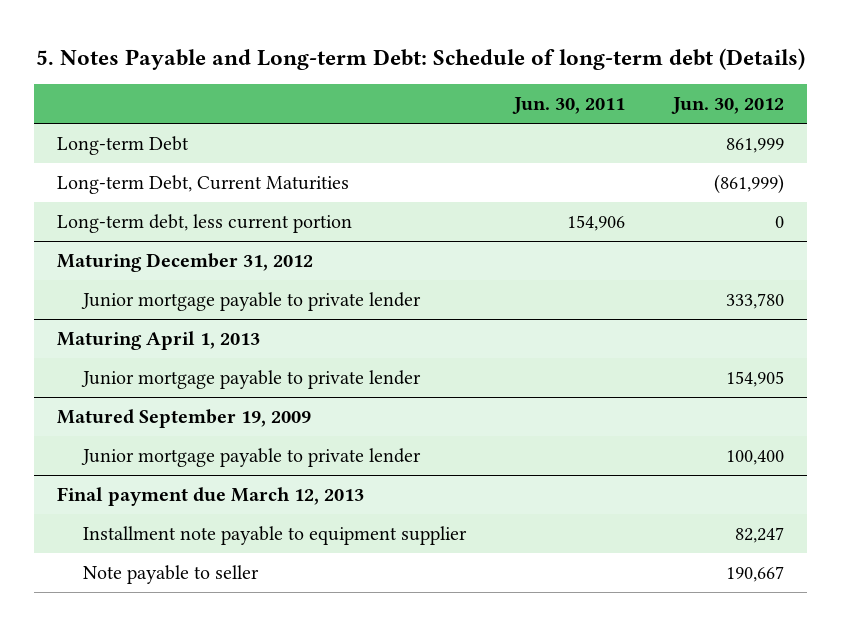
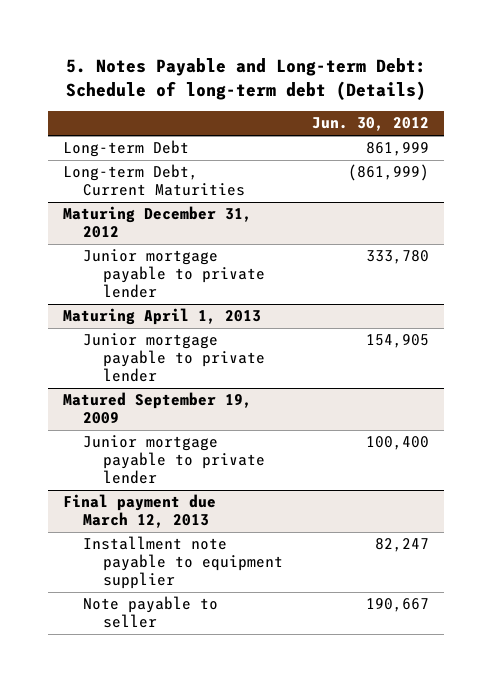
[511,97,625,115] Jun. 30, 2011 -> none
[57,213,353,233] Long-term debt, less current portion -> none

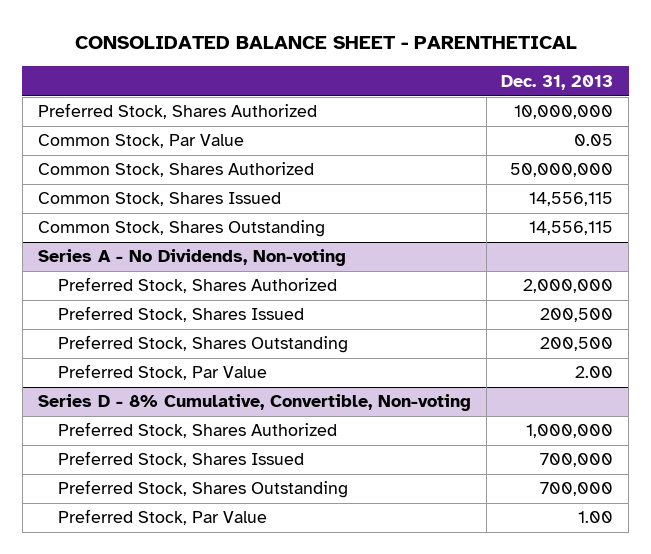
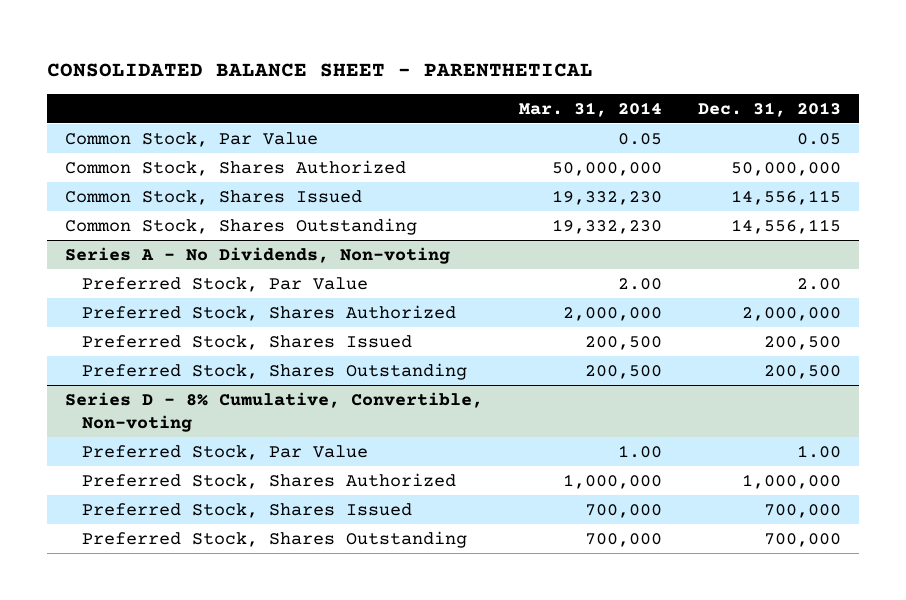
none -> [518,101,662,117] Mar. 31, 2014
[37,103,317,120] Preferred Stock, Shares Authorized -> none
[57,364,267,381] Preferred Stock, Par Value -> [82,276,369,292] Preferred Stock, Par Value
[57,509,267,526] Preferred Stock, Par Value -> [82,444,369,460] Preferred Stock, Par Value

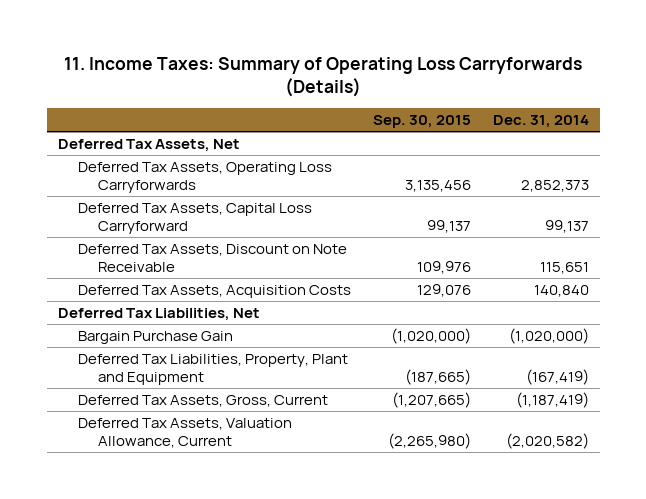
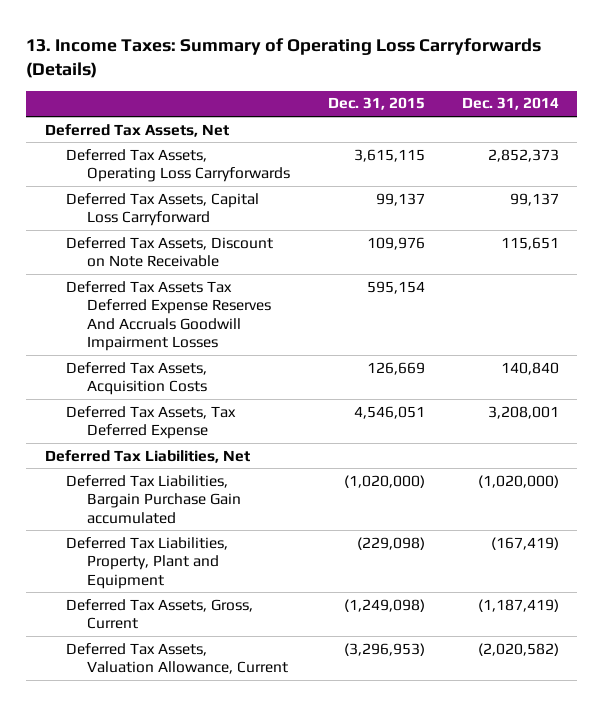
[64,56,583,98] 11. Income Taxes: Summary of Operating Loss Carryforwards (Details) -> [26,37,542,78] 13. Income Taxes: Summary of Operating Loss Carryforwards (Details)
[372,115,471,129] Sep. 30, 2015 -> none
none -> [327,97,425,111] Dec. 31, 2015
none -> [66,280,272,352] Deferred Tax Assets Tax Deferred Expense Reserves And Accruals Goodwill Impairment Losses
none -> [66,405,237,440] Deferred Tax Assets, Tax Deferred Expense
[77,330,233,344] Bargain Purchase Gain -> none
none -> [66,474,242,524] Deferred Tax Liabilities, Bargain Purchase Gain accumulated

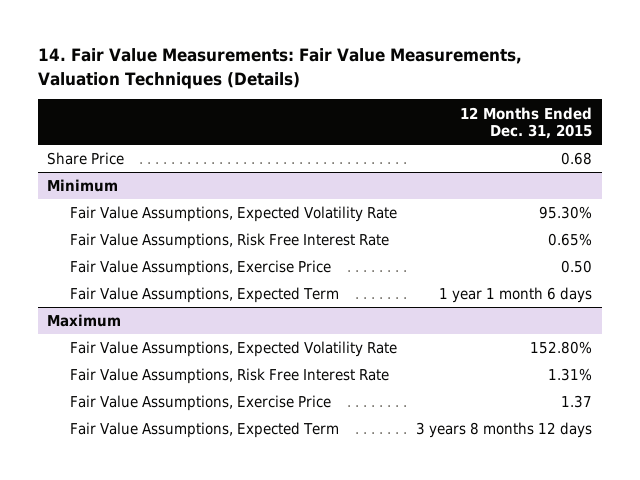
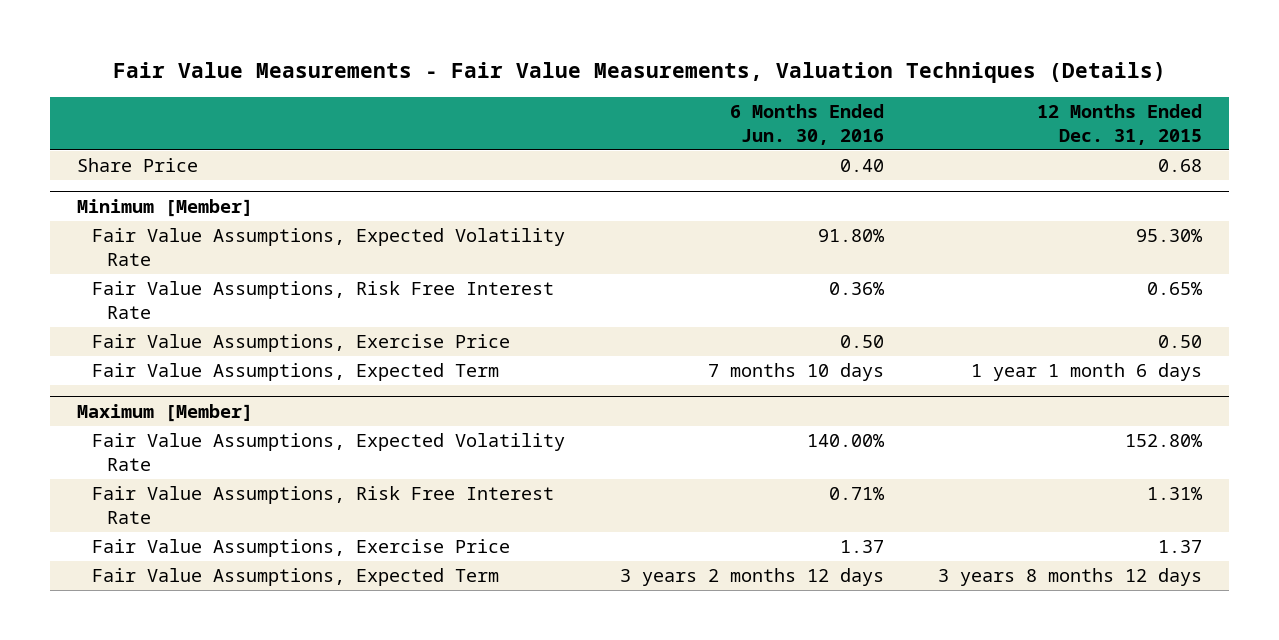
[38,48,523,89] 14. Fair Value Measurements: Fair Value Measurements, Valuation Techniques (Details) -> [112,62,1166,84] Fair Value Measurements - Fair Value Measurements, Valuation Techniques (Details)
none -> [729,103,884,145] 6 Months Ended Jun. 30, 2016
[47,179,119,193] Minimum -> [77,199,254,218] Minimum [Member]
[47,314,122,328] Maximum -> [77,404,254,423] Maximum [Member]

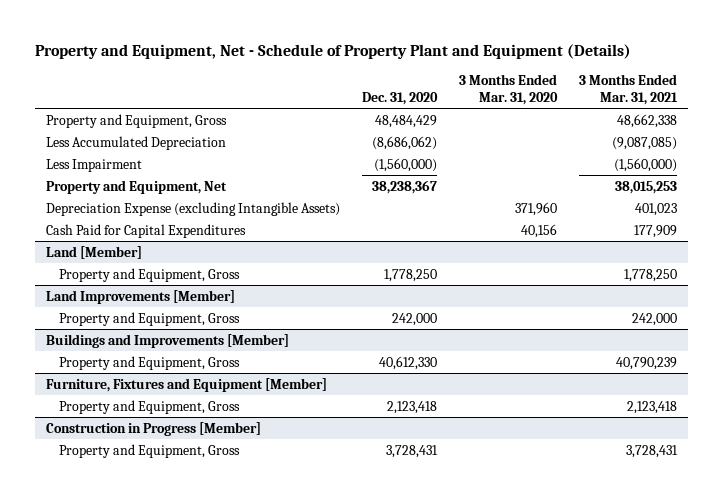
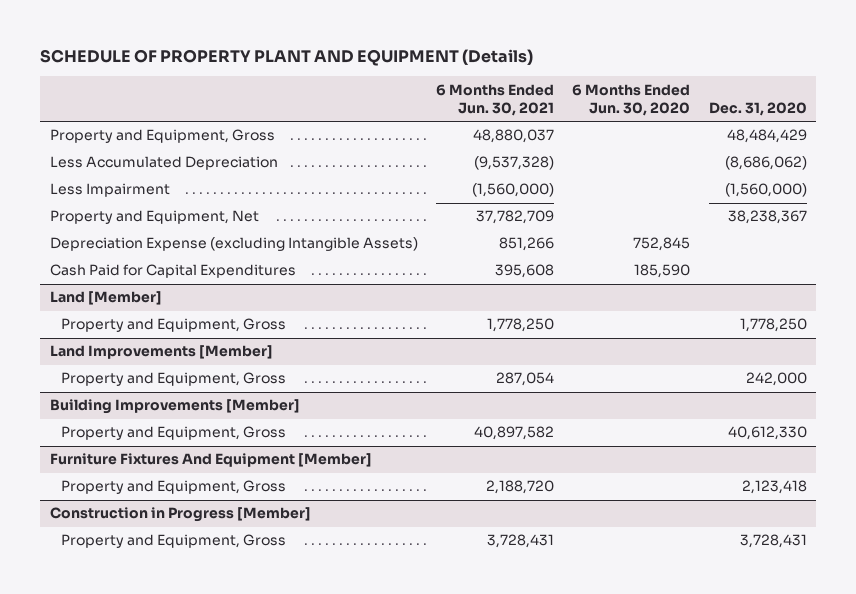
[34,43,631,59] Property and Equipment, Net - Schedule of Property Plant and Equipment (Details) -> [40,49,534,67] SCHEDULE OF PROPERTY PLANT AND EQUIPMENT (Details)
[458,73,558,105] 3 Months Ended Mar. 31, 2020 -> none
[579,73,679,105] 3 Months Ended Mar. 31, 2021 -> none
none -> [435,83,554,116] 6 Months Ended Jun. 30, 2021
none -> [572,83,691,116] 6 Months Ended Jun. 30, 2020
[45,333,289,348] Buildings and Improvements [Member] -> [49,399,300,415] Building Improvements [Member]
[45,377,327,392] Furniture, Fixtures and Equipment [Member] -> [49,453,372,468] Furniture Fixtures And Equipment [Member]

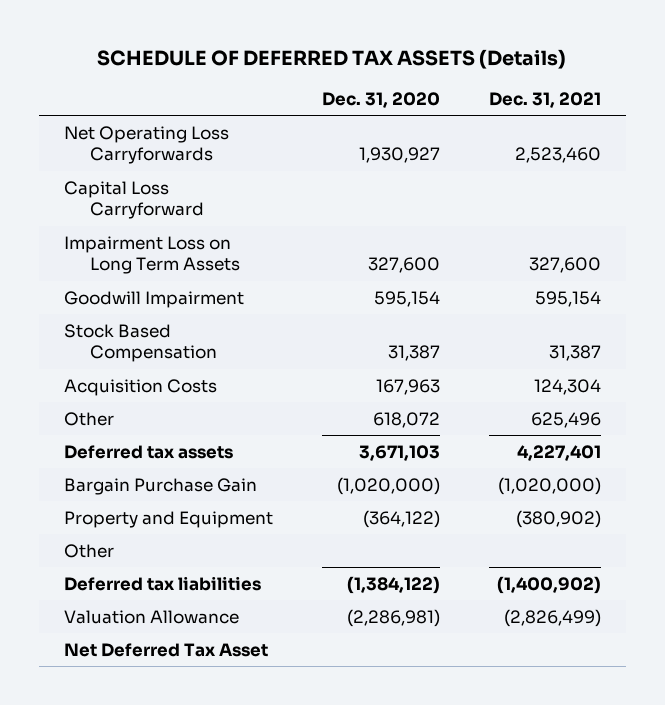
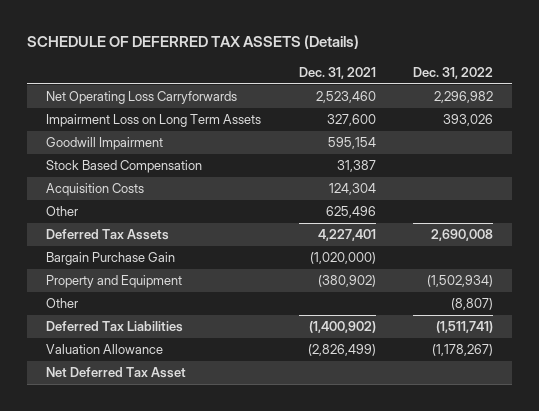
[321,91,440,108] Dec. 31, 2020 -> none
none -> [413,66,494,79] Dec. 31, 2022
[63,180,204,220] Capital Loss Carryforward -> none
[63,444,233,459] Deferred tax assets -> [46,229,170,241] Deferred Tax Assets
[63,575,261,591] Deferred tax liabilities -> [46,321,184,333] Deferred Tax Liabilities

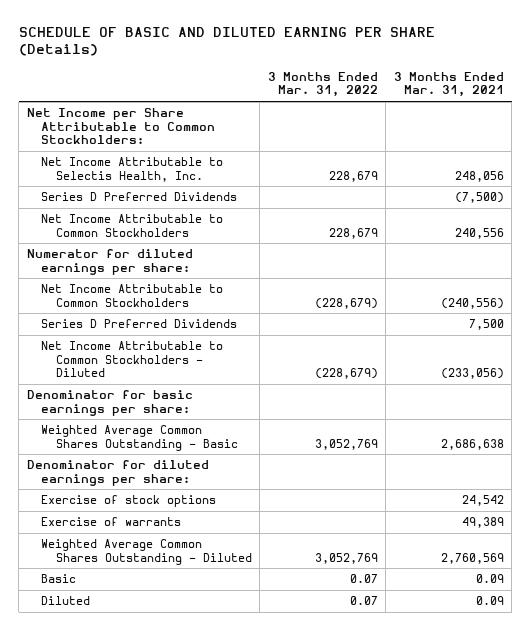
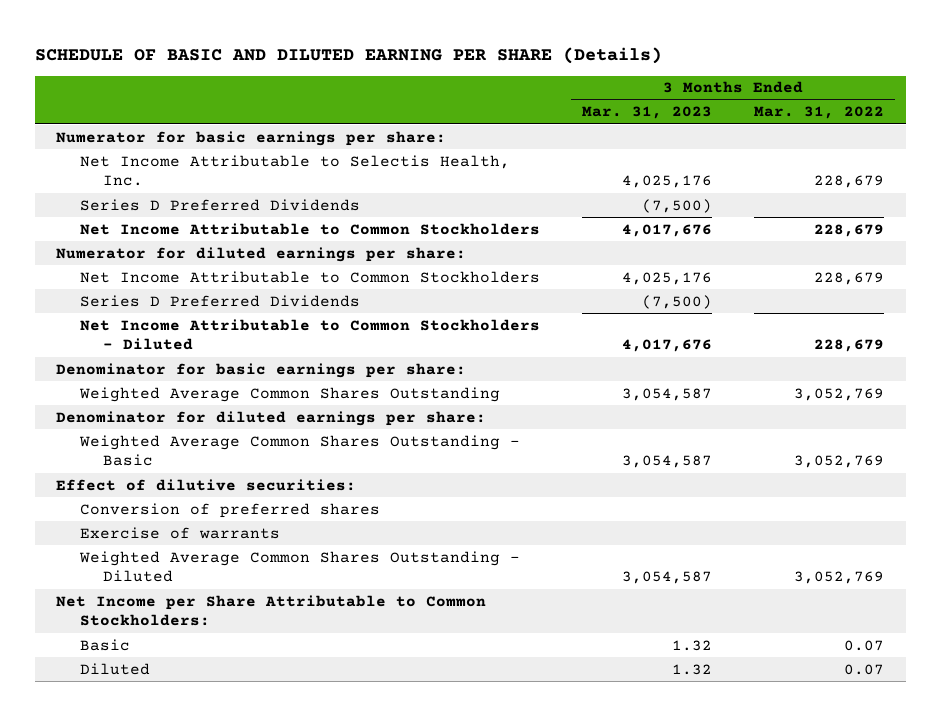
[393,72,504,98] 3 Months Ended Mar. 31, 2021 -> none
none -> [582,106,713,120] Mar. 31, 2023
none -> [55,130,446,146] Numerator for basic earnings per share:
[314,297,378,309] (228,679) -> [814,271,885,285] 228,679
[314,368,378,380] (228,679) -> [814,339,885,353] 228,679
none -> [78,386,500,402] Weighted Average Common Shares Outstanding
[41,495,217,508] Exercise of stock options -> none
[41,425,238,451] Weighted Average Common Shares Outstanding - Basic -> [78,434,520,467] Weighted Average Common Shares Outstanding - Basic
none -> [55,478,356,491] Effect of dilutive securities:
none -> [79,502,380,518] Conversion of preferred shares
[27,108,216,145] Net Income per Share Attributable to Common Stockholders: -> [55,594,486,627] Net Income per Share Attributable to Common Stockholders:

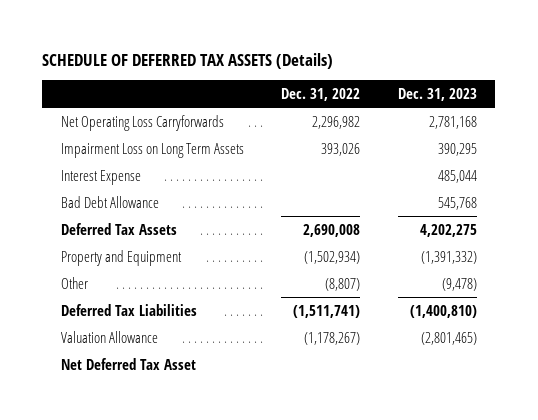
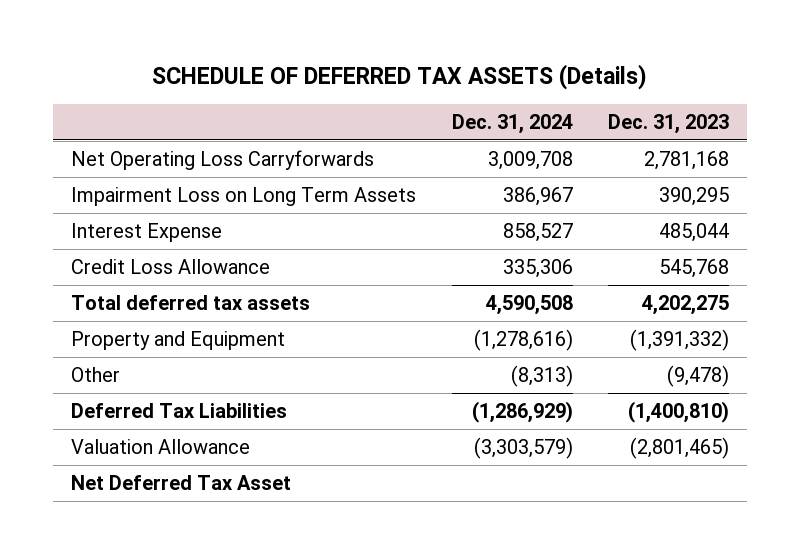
[281,88,361,102] Dec. 31, 2022 -> none
none -> [451,113,573,134] Dec. 31, 2024
[61,195,160,208] Bad Debt Allowance -> [71,258,271,274] Credit Loss Allowance
[61,222,178,235] Deferred Tax Assets -> [71,294,311,310] Total deferred tax assets

